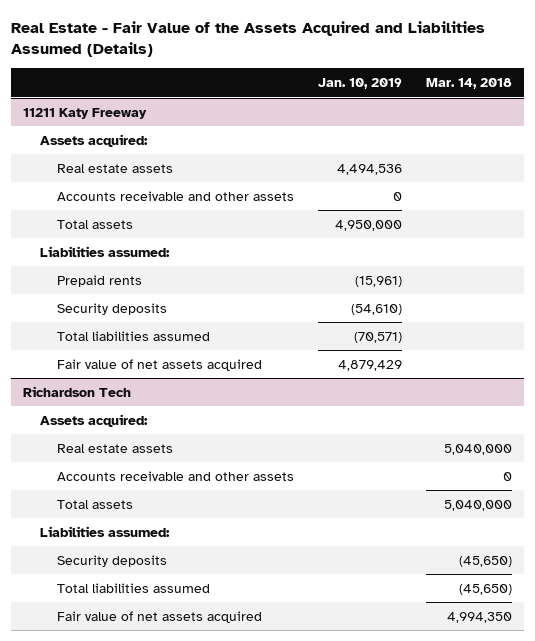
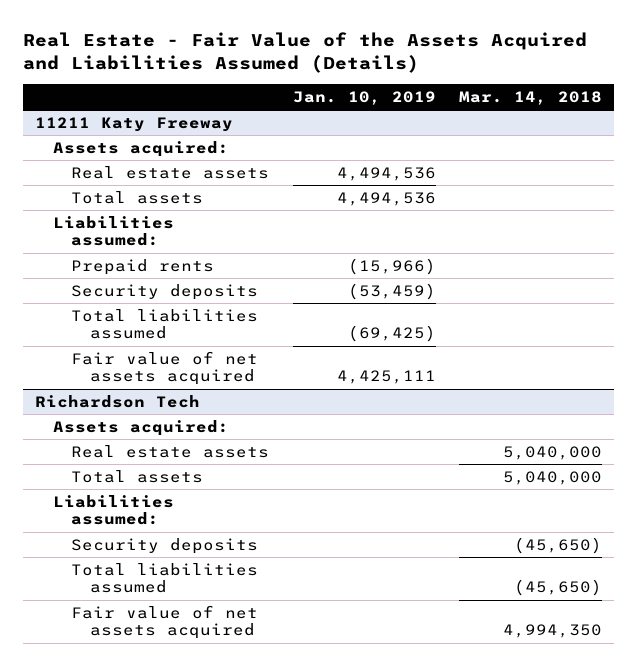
[56,190,294,201] Accounts receivable and other assets -> none
[334,219,402,231] 4,950,000 -> [336,191,436,206] 4,494,536
[354,275,402,287] (15,961) -> [347,257,436,275] (15,966)
[350,303,402,315] (54,610) -> [347,282,436,300] (53,459)
[353,331,402,343] (70,571) -> [347,325,436,343] (69,425)
[337,359,402,371] 4,879,429 -> [336,370,436,385] 4,425,111
[56,470,294,481] Accounts receivable and other assets -> none

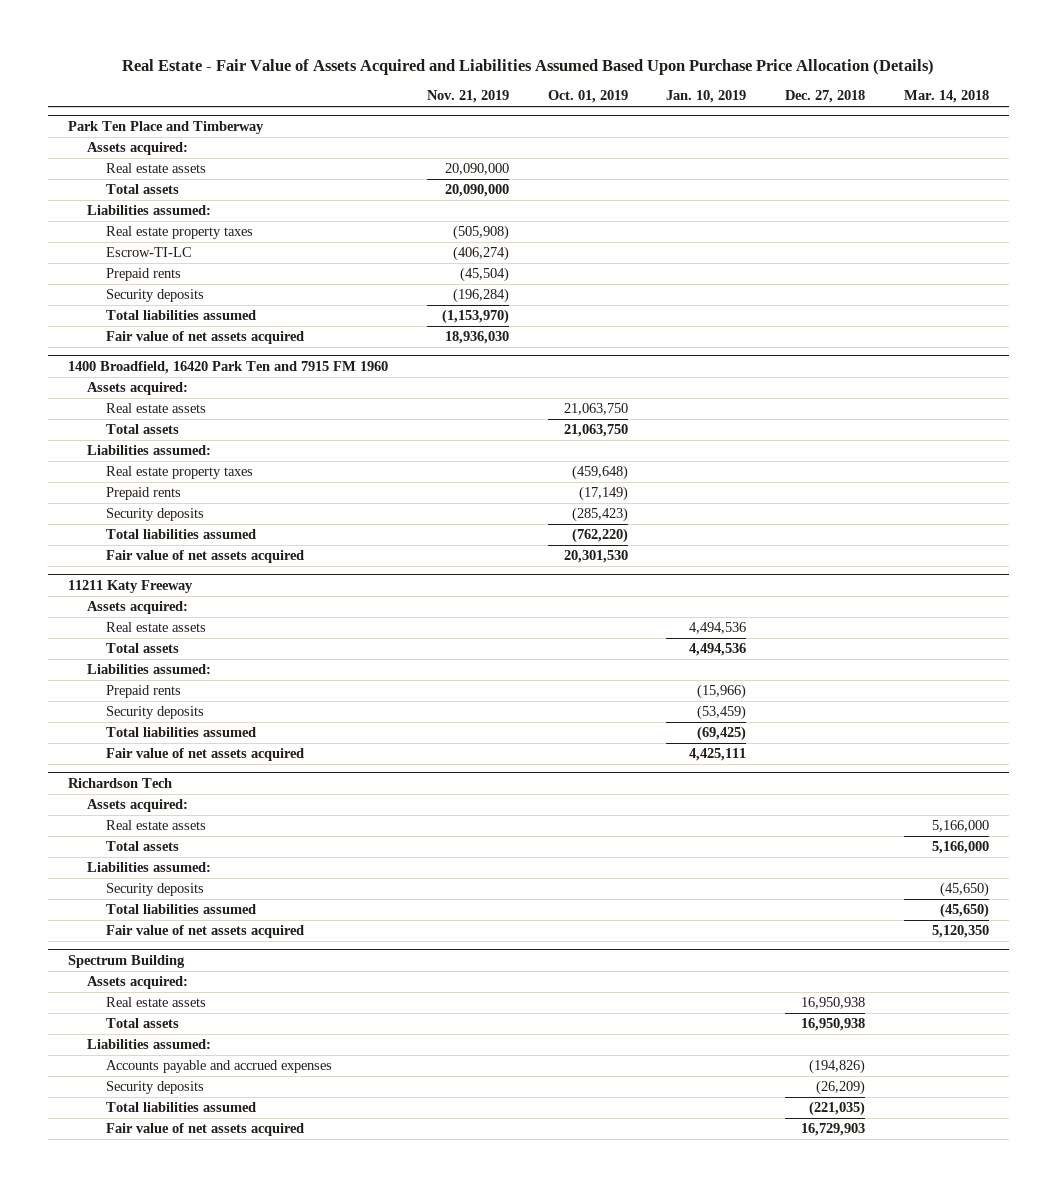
[23,32,588,74] Real Estate - Fair Value of the Assets Acquired and Liabilities Assumed (Details) -> [122,58,935,75] Real Estate - Fair Value of Assets Acquired and Liabilities Assumed Based Upon Purchase Price Allocation (Details)
none -> [426,90,509,104] Nov. 21, 2019
none -> [547,90,628,104] Oct. 01, 2019
none -> [785,90,866,104] Dec. 27, 2018
none -> [67,120,264,134] Park Ten Place and Timberway
none -> [86,142,188,156] Assets acquired:
none -> [105,163,206,174] Real estate assets
none -> [105,184,179,195] Total assets
none -> [86,205,211,216] Liabilities assumed:
none -> [105,226,253,240] Real estate property taxes
none -> [105,247,192,258] Escrow-TI-LC
none -> [105,268,181,282] Prepaid rents
none -> [105,289,204,303] Security deposits
none -> [105,310,256,321] Total liabilities assumed
none -> [105,331,304,345] Fair value of net assets acquired
none -> [67,360,388,374] 1400 Broadfield, 16420 Park Ten and 7915 FM 1960
none -> [86,382,188,396] Assets acquired:
none -> [105,403,206,414] Real estate assets
none -> [105,424,179,435] Total assets
none -> [86,445,211,456] Liabilities assumed:
none -> [105,466,253,480] Real estate property taxes
none -> [105,487,181,501] Prepaid rents
none -> [105,508,204,522] Security deposits
none -> [105,529,256,540] Total liabilities assumed
none -> [105,550,304,564] Fair value of net assets acquired
[503,445,603,460] 5,040,000 -> [932,820,990,833] 5,166,000
[503,470,603,485] 5,040,000 -> [932,841,990,855] 5,166,000
[503,624,603,639] 4,994,350 -> [932,925,990,939] 5,120,350
none -> [67,954,185,968] Spectrum Building
none -> [86,976,188,990] Assets acquired:
none -> [105,997,206,1008] Real estate assets
none -> [105,1018,179,1029] Total assets
none -> [86,1039,211,1050] Liabilities assumed:
none -> [105,1060,332,1074] Accounts payable and accrued expenses
none -> [105,1081,204,1095] Security deposits
none -> [105,1102,256,1113] Total liabilities assumed
none -> [105,1123,304,1137] Fair value of net assets acquired

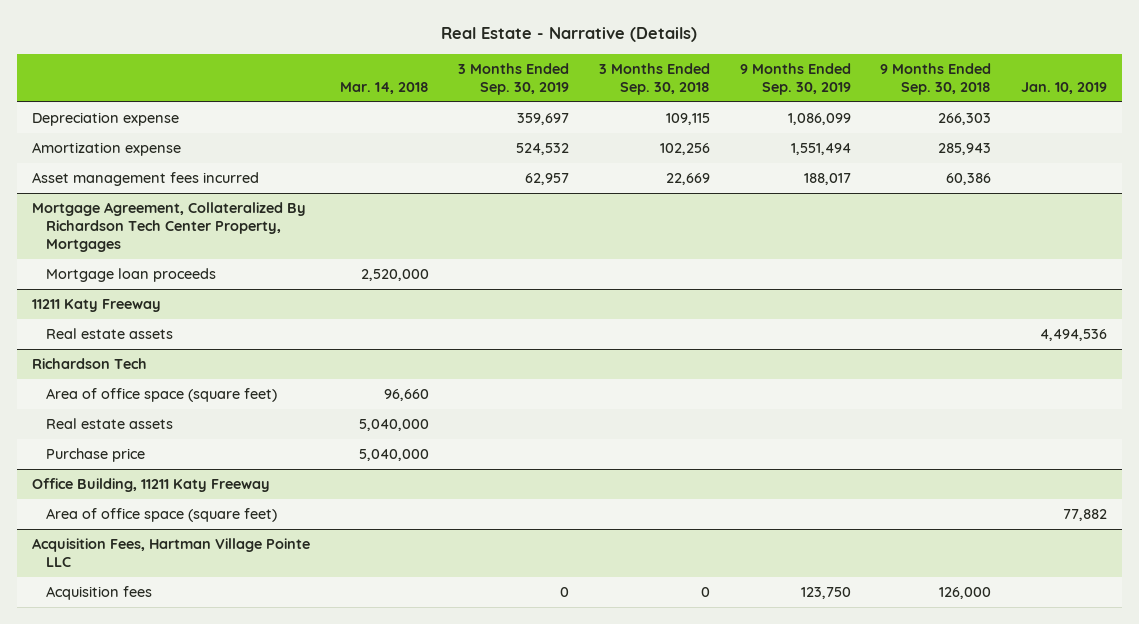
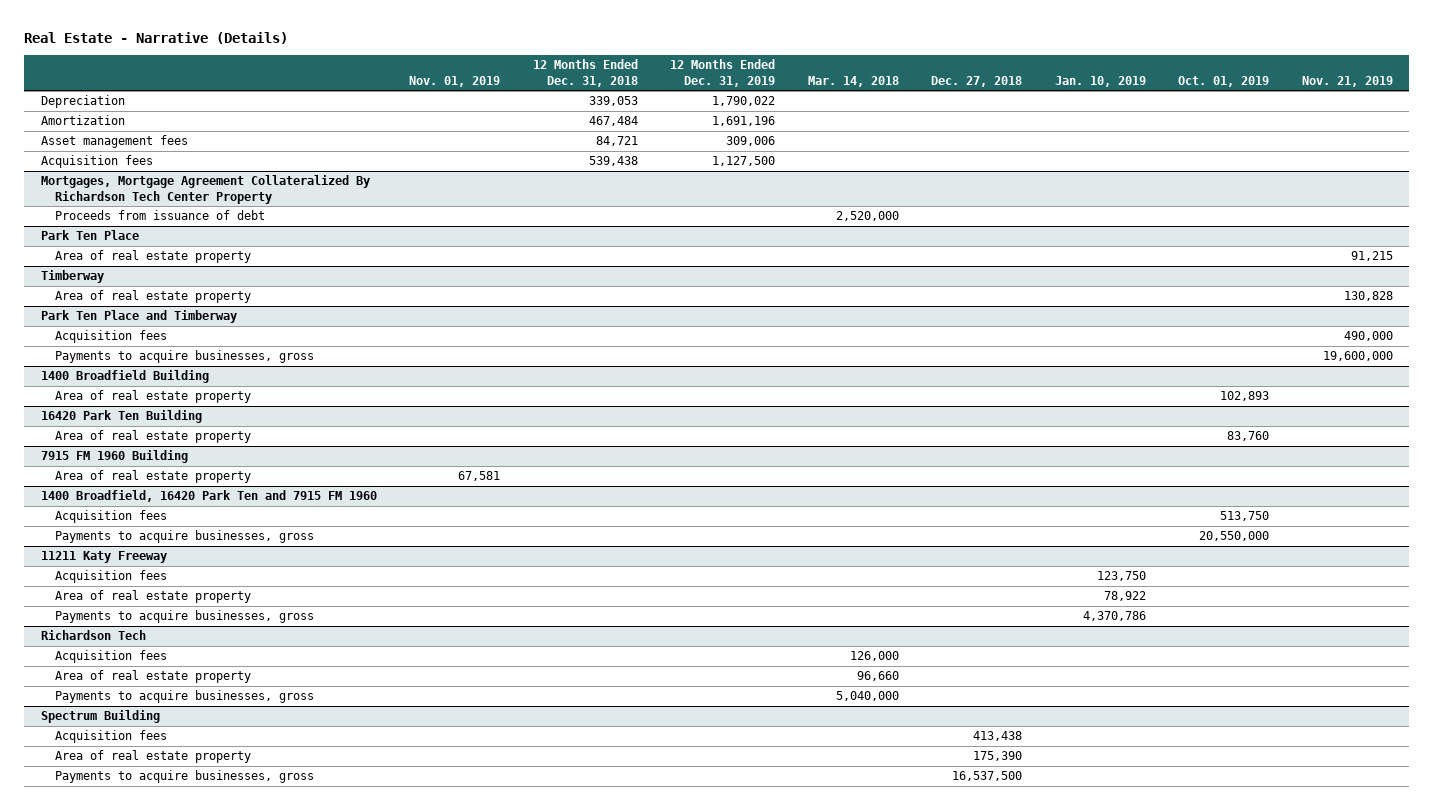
[458,62,570,95] 3 Months Ended Sep. 30, 2019 -> none
[598,62,710,95] 3 Months Ended Sep. 30, 2018 -> none
[739,62,851,95] 9 Months Ended Sep. 30, 2019 -> none
[880,62,992,95] 9 Months Ended Sep. 30, 2018 -> none
none -> [409,75,501,87] Nov. 01, 2019
none -> [532,59,638,87] 12 Months Ended Dec. 31, 2018
none -> [670,59,776,87] 12 Months Ended Dec. 31, 2019
none -> [931,75,1023,87] Dec. 27, 2018
none -> [1178,75,1270,87] Oct. 01, 2019
none -> [1301,75,1393,87] Nov. 21, 2019
[31,111,179,126] Depreciation expense -> [40,95,125,109] Depreciation
[31,141,181,156] Amortization expense -> [40,115,125,126] Amortization
[31,171,259,186] Asset management fees incurred -> [40,135,188,149] Asset management fees
none -> [40,155,153,169] Acquisition fees
[31,201,306,253] Mortgage Agreement, Collateralized By Richardson Tech Center Property, Mortgages -> [40,175,370,204] Mortgages, Mortgage Agreement Collateralized By Richardson Tech Center Property
[45,267,216,282] Mortgage loan proceeds -> [54,210,265,221] Proceeds from issuance of debt
none -> [40,230,139,241] Park Ten Place
none -> [54,250,251,264] Area of real estate property
none -> [40,270,104,284] Timberway
none -> [54,290,251,304] Area of real estate property
none -> [40,310,237,324] Park Ten Place and Timberway
none -> [54,330,167,344] Acquisition fees
none -> [54,350,314,364] Payments to acquire businesses, gross
none -> [40,370,209,384] 1400 Broadfield Building
none -> [54,390,251,404] Area of real estate property
none -> [40,410,202,424] 16420 Park Ten Building
none -> [54,430,251,444] Area of real estate property
none -> [40,450,188,464] 7915 FM 1960 Building
none -> [54,470,251,484] Area of real estate property
none -> [40,490,377,503] 1400 Broadfield, 16420 Park Ten and 7915 FM 1960
none -> [54,510,167,524] Acquisition fees
none -> [54,530,314,544] Payments to acquire businesses, gross
[45,327,173,339] Real estate assets -> none
none -> [54,570,167,584] Acquisition fees
none -> [54,590,251,604] Area of real estate property
none -> [54,610,314,624] Payments to acquire businesses, gross
[45,417,173,429] Real estate assets -> none
[31,477,270,492] Office Building, 11211 Katy Freeway -> none
[45,507,277,522] Area of office space (square feet) -> none
[31,537,310,568] Acquisition Fees, Hartman Village Pointe LLC -> none
[45,585,152,600] Acquisition fees -> none
none -> [54,650,167,664] Acquisition fees
[45,387,277,402] Area of office space (square feet) -> [54,670,251,684] Area of real estate property
[45,447,145,462] Purchase price -> [54,690,314,704] Payments to acquire businesses, gross
none -> [40,710,160,724] Spectrum Building
none -> [54,730,167,744] Acquisition fees
none -> [54,750,251,764] Area of real estate property
none -> [54,770,314,784] Payments to acquire businesses, gross

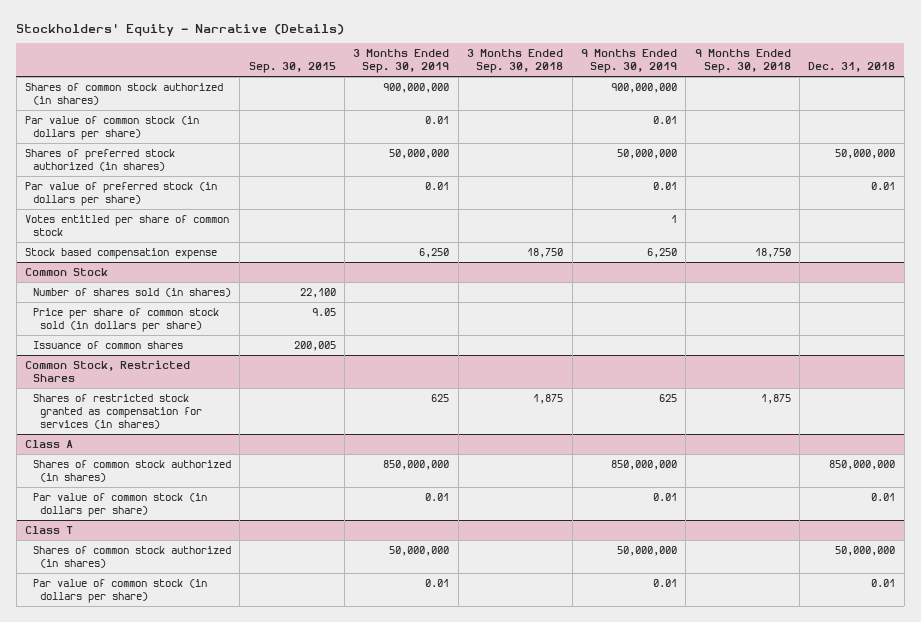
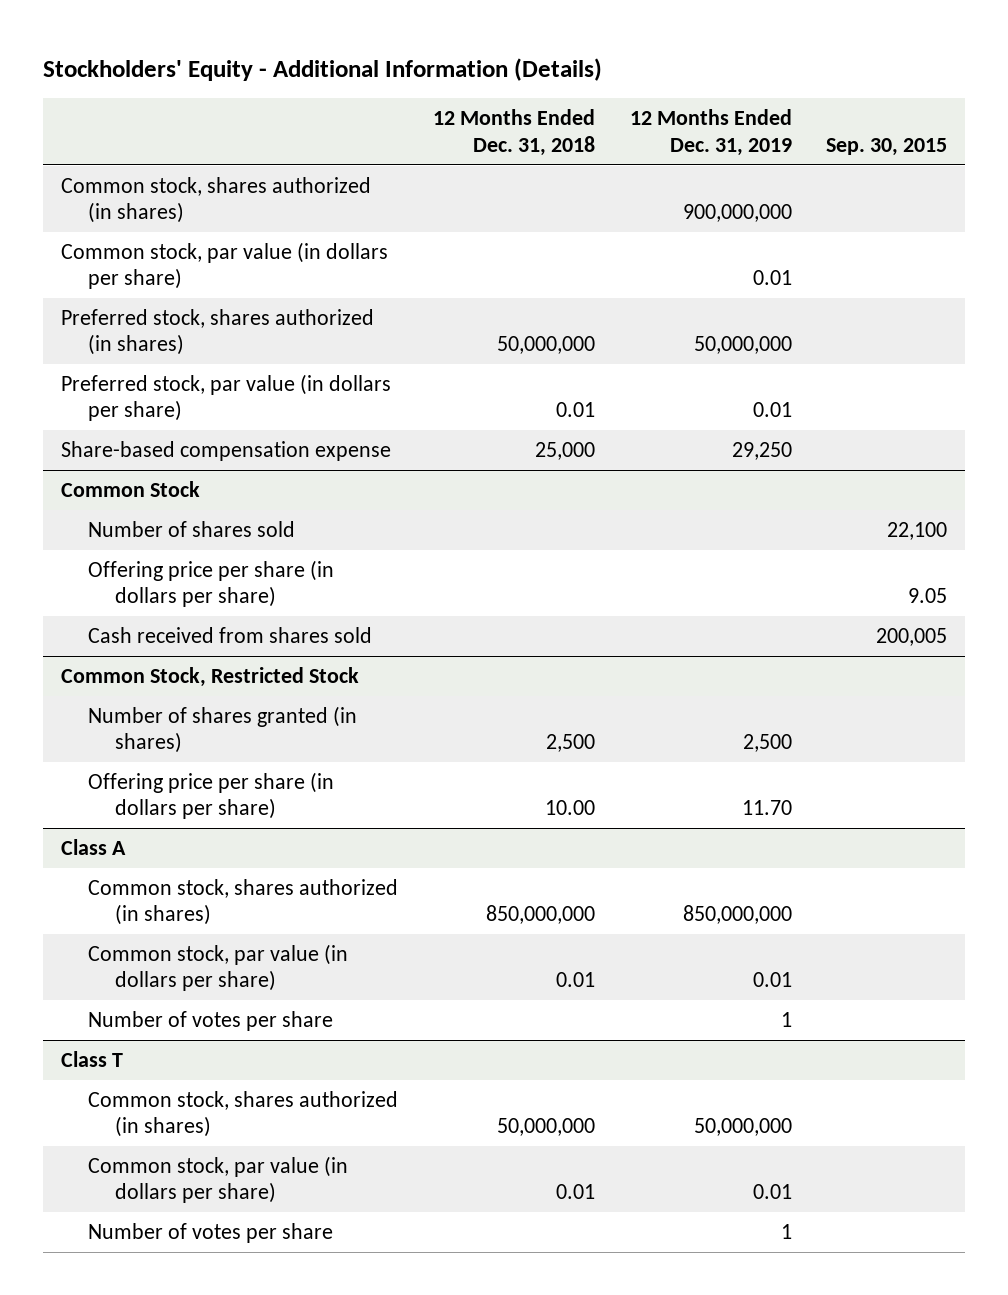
[16,22,345,36] Stockholders' Equity - Narrative (Details) -> [43,57,603,81] Stockholders' Equity - Additional Information (Details)
[353,49,450,74] 3 Months Ended Sep. 30, 2019 -> none
[467,49,564,74] 3 Months Ended Sep. 30, 2018 -> none
[580,49,677,74] 9 Months Ended Sep. 30, 2019 -> none
[694,49,791,74] 9 Months Ended Sep. 30, 2018 -> none
[808,62,896,73] Dec. 31, 2018 -> none
none -> [432,109,595,156] 12 Months Ended Dec. 31, 2018
none -> [629,109,792,156] 12 Months Ended Dec. 31, 2019
[25,215,230,236] Votes entitled per share of common stock -> none
[25,83,224,105] Shares of common stock authorized (in shares) -> [60,177,371,224] Common stock, shares authorized (in shares)
[25,116,200,140] Par value of common stock (in dollars per share) -> [60,242,388,290] Common stock, par value (in dollars per share)
[25,149,176,171] Shares of preferred stock authorized (in shares) -> [60,309,374,356] Preferred stock, shares authorized (in shares)
[25,182,218,206] Par value of preferred stock (in dollars per share) -> [60,374,391,422] Preferred stock, par value (in dollars per share)
[25,248,218,260] Stock based compensation expense -> [60,441,391,462] Share-based compensation expense
[32,288,231,298] Number of shares sold (in shares) -> [87,521,295,538] Number of shares sold
[32,308,219,332] Price per share of common stock sold (in dollars per share) -> [87,560,334,608] Offering price per share (in dollars per share)
[32,341,183,350] Issuance of common shares -> [87,627,372,644] Cash received from shares sold
[25,360,191,382] Common Stock, Restricted Shares -> [60,667,359,688] Common Stock, Restricted Stock
[32,394,203,429] Shares of restricted stock granted as compensation for services (in shares) -> [87,706,357,754] Number of shares granted (in shares)
none -> [87,772,334,820] Offering price per share (in dollars per share)
[32,460,231,482] Shares of common stock authorized (in shares) -> [87,879,398,926] Common stock, shares authorized (in shares)
[32,493,207,517] Par value of common stock (in dollars per share) -> [87,944,348,992] Common stock, par value (in dollars per share)
none -> [87,1011,333,1032] Number of votes per share
[32,546,231,568] Shares of common stock authorized (in shares) -> [87,1091,398,1138] Common stock, shares authorized (in shares)
[32,579,207,603] Par value of common stock (in dollars per share) -> [87,1156,348,1204] Common stock, par value (in dollars per share)
none -> [87,1223,333,1244] Number of votes per share

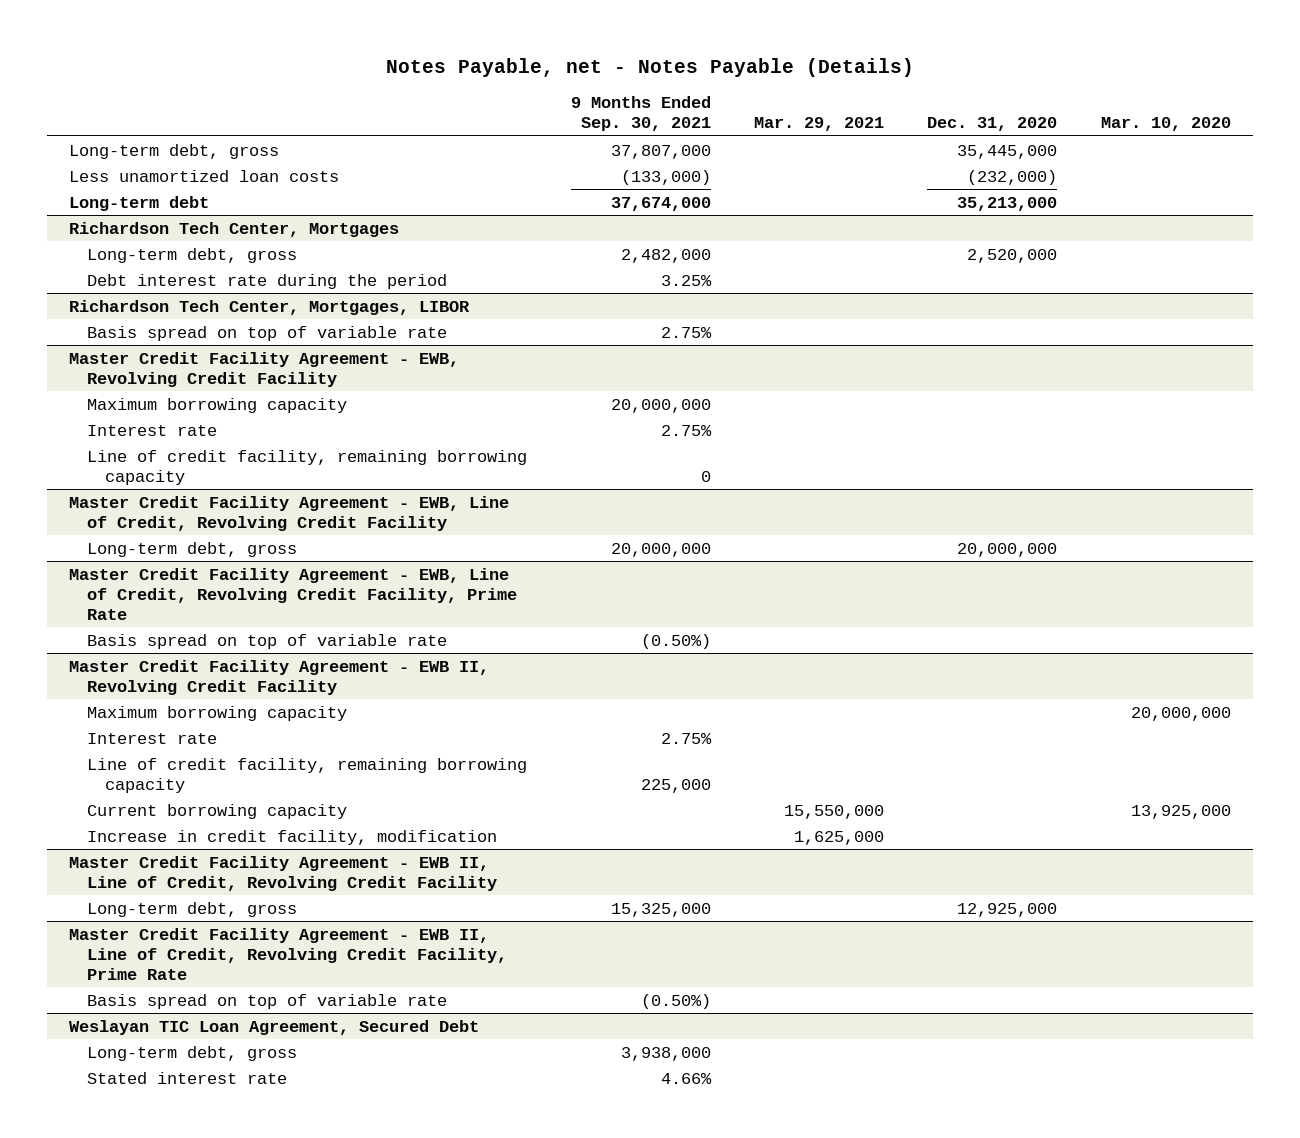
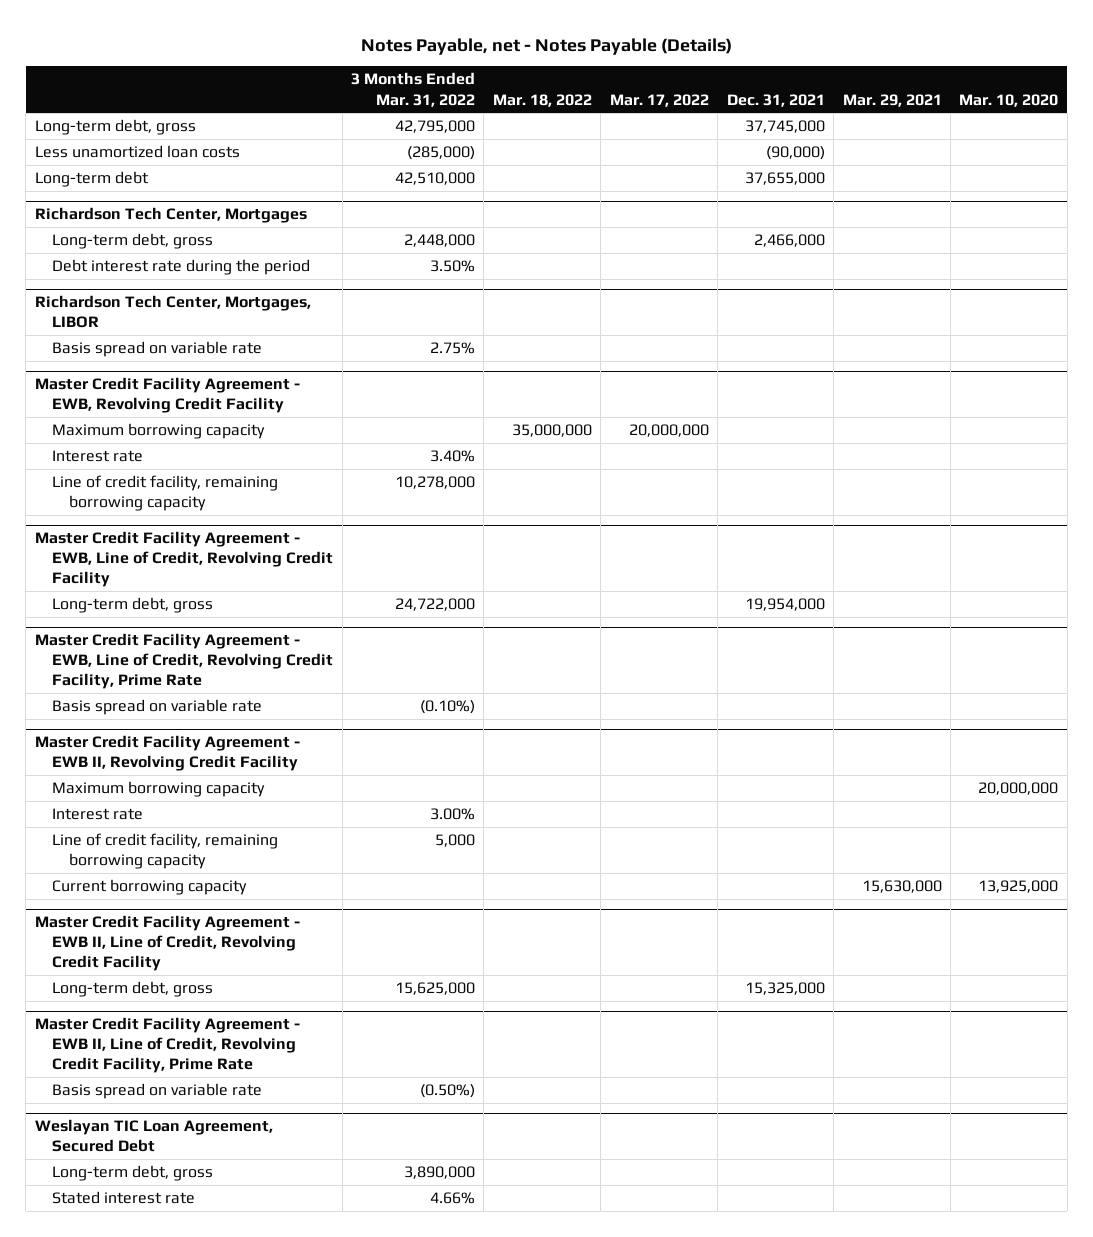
[570,96,711,132] 9 Months Ended Sep. 30, 2021 -> none
[927,117,1058,132] Dec. 31, 2020 -> none
none -> [350,72,475,107] 3 Months Ended Mar. 31, 2022
none -> [492,93,592,107] Mar. 18, 2022
none -> [609,93,709,107] Mar. 17, 2022
none -> [726,93,825,107] Dec. 31, 2021
[87,325,448,341] Basis spread on top of variable rate -> [52,341,263,358] Basis spread on variable rate
[87,633,448,649] Basis spread on top of variable rate -> [52,699,263,716] Basis spread on variable rate
[87,829,498,845] Increase in credit facility, modification -> none
[783,804,884,819] 15,550,000 -> [861,880,942,894] 15,630,000
[87,993,448,1009] Basis spread on top of variable rate -> [52,1083,263,1100] Basis spread on variable rate

